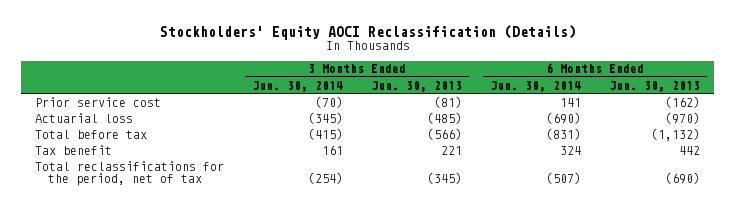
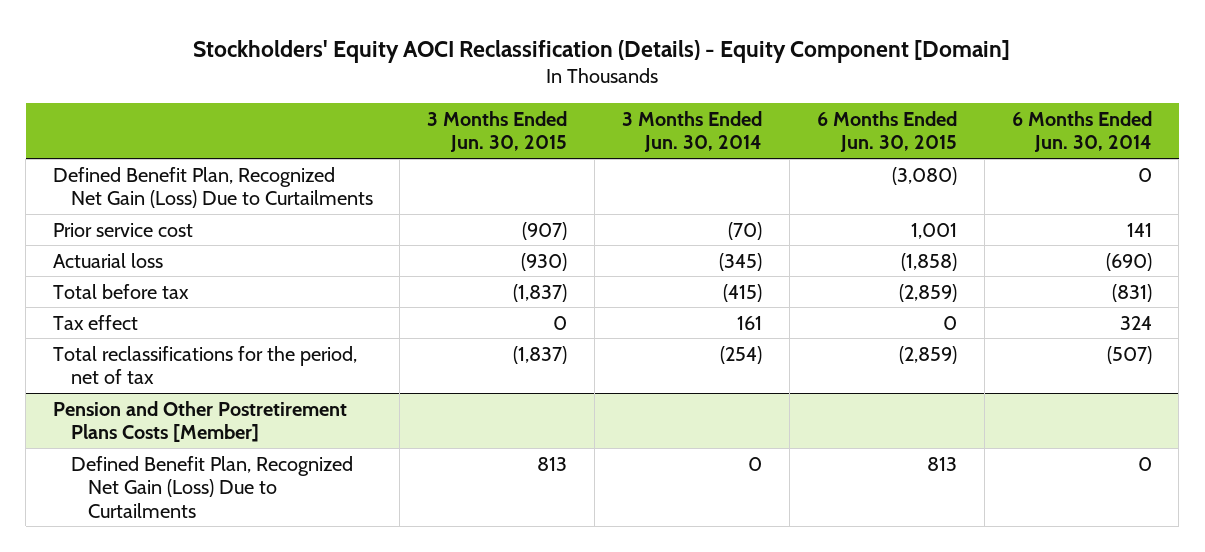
[159,24,576,40] Stockholders' Equity AOCI Reclassification (Details) -> [193,39,1011,63] Stockholders' Equity AOCI Reclassification (Details) - Equity Component [Domain]
[371,80,463,92] Jun. 30, 2013 -> none
[609,80,701,92] Jun. 30, 2013 -> none
none -> [427,110,568,153] 3 Months Ended Jun. 30, 2015
none -> [816,110,957,153] 6 Months Ended Jun. 30, 2015
none -> [52,166,373,209] Defined Benefit Plan, Recognized Net Gain (Loss) Due to Curtailments
[34,144,112,155] Tax benefit -> [52,314,138,330] Tax effect
none -> [52,400,347,443] Pension and Other Postretirement Plans Costs [Member]
none -> [70,455,353,518] Defined Benefit Plan, Recognized Net Gain (Loss) Due to Curtailments

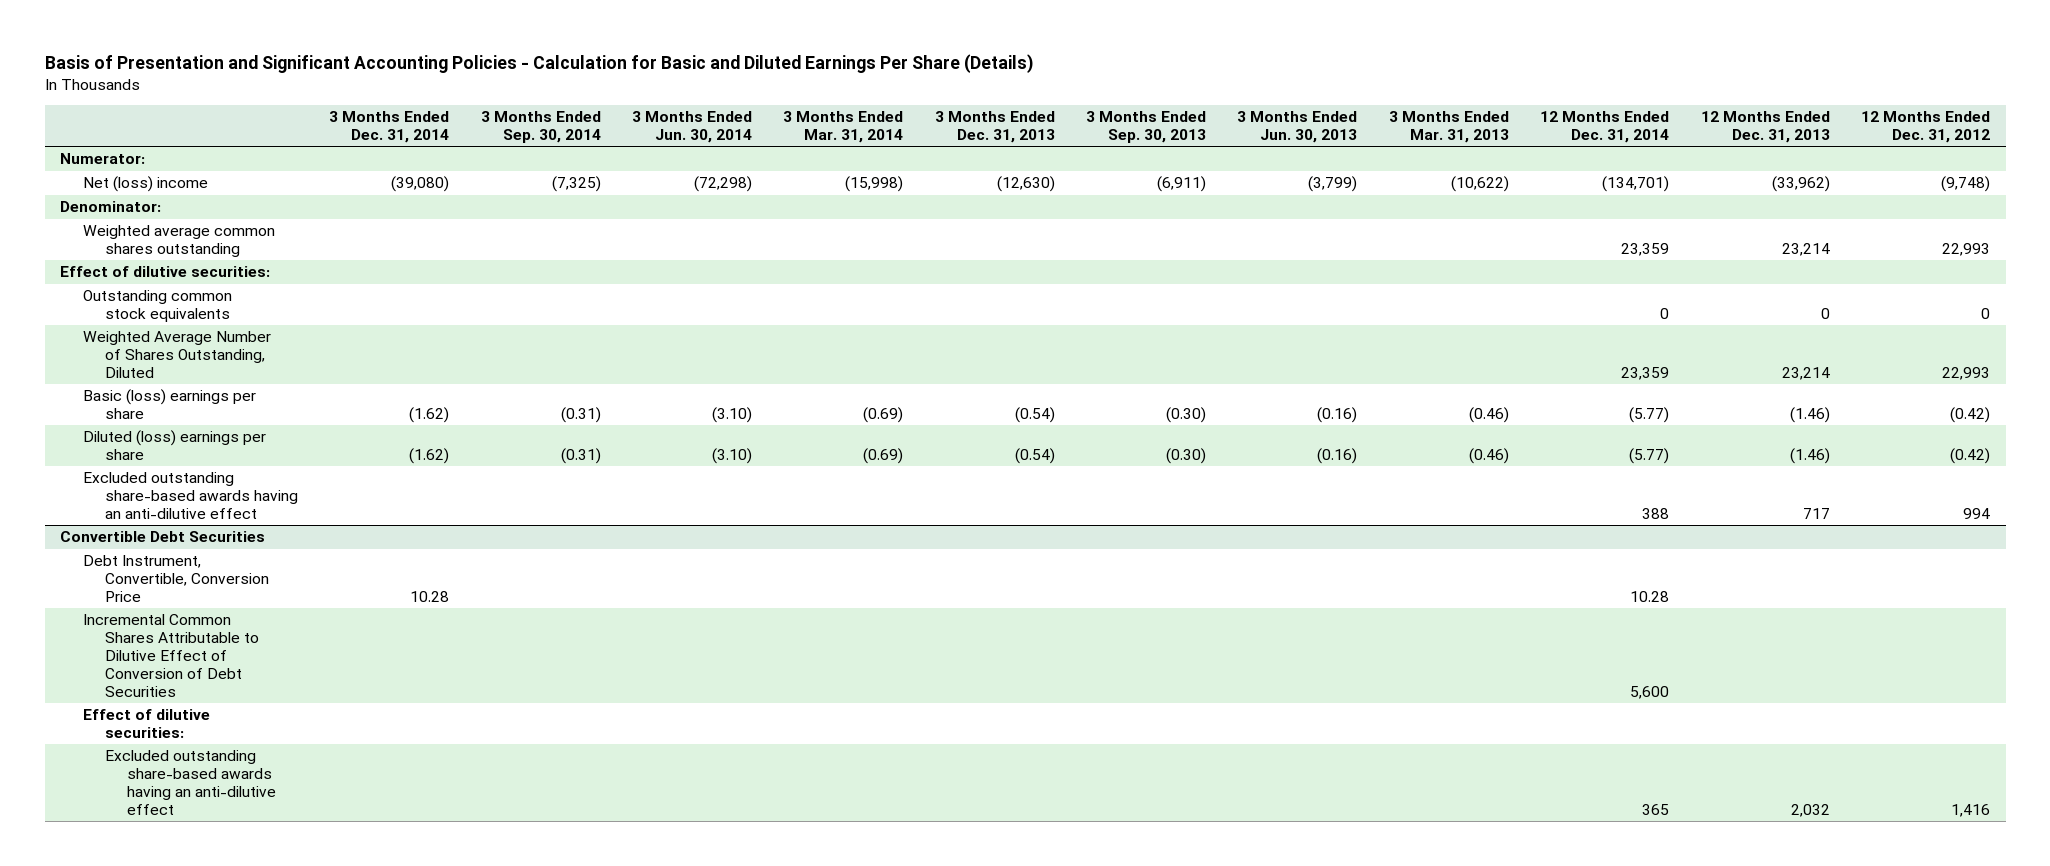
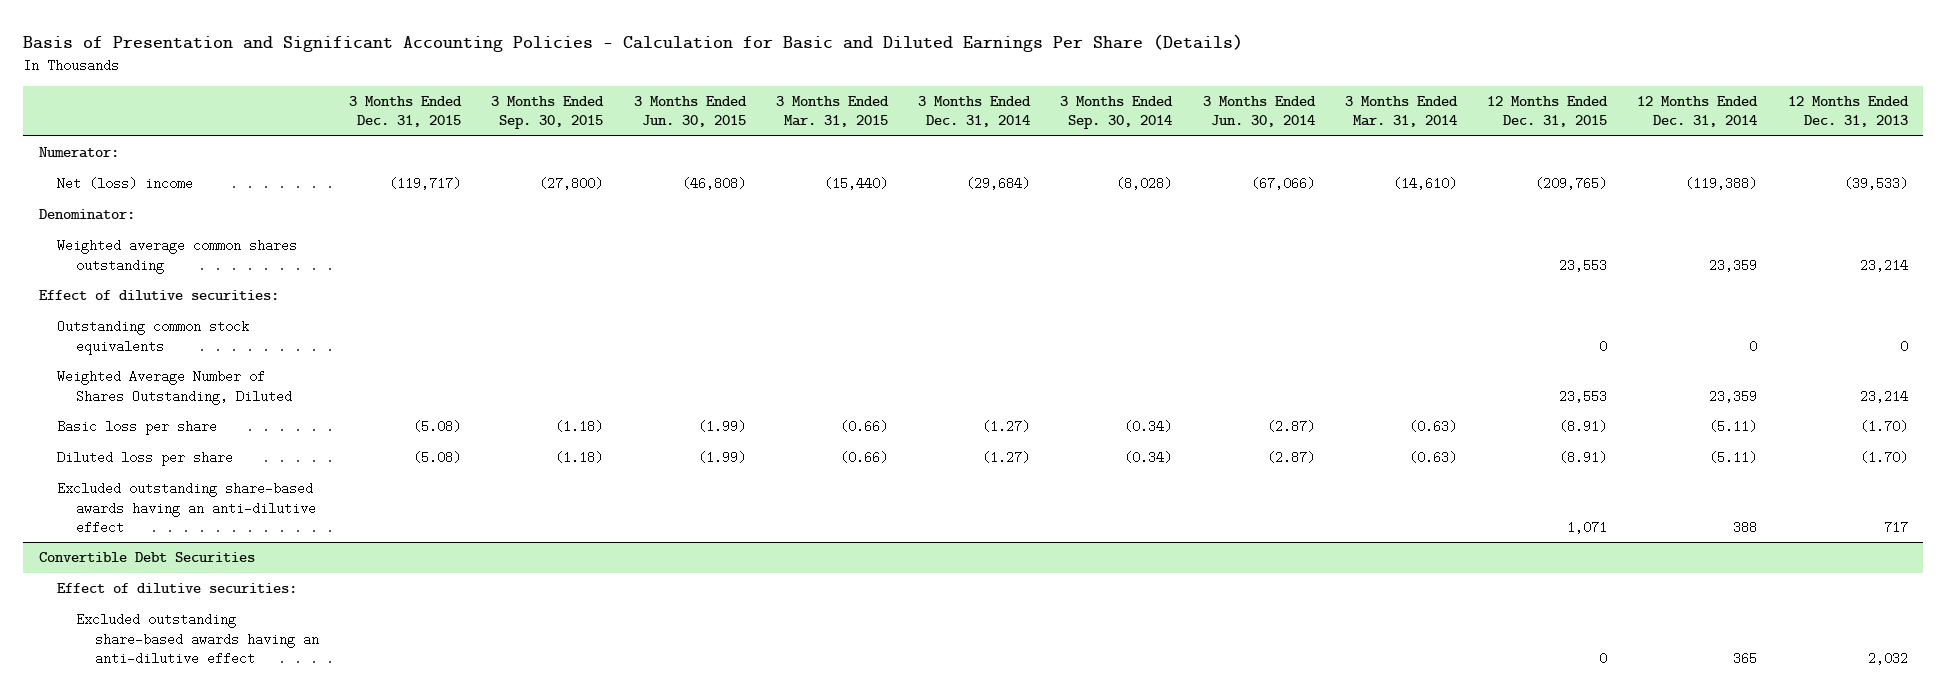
[934,111,1055,144] 3 Months Ended Dec. 31, 2013 -> none
[1086,111,1207,144] 3 Months Ended Sep. 30, 2013 -> none
[1237,111,1358,144] 3 Months Ended Jun. 30, 2013 -> none
[1388,111,1509,144] 3 Months Ended Mar. 31, 2013 -> none
[1860,111,1990,144] 12 Months Ended Dec. 31, 2012 -> none
none -> [349,95,463,128] 3 Months Ended Dec. 31, 2015
none -> [491,95,605,130] 3 Months Ended Sep. 30, 2015
none -> [633,95,747,128] 3 Months Ended Jun. 30, 2015
none -> [775,95,889,128] 3 Months Ended Mar. 31, 2015
none -> [1487,95,1609,128] 12 Months Ended Dec. 31, 2015
[391,176,450,193] (39,080) -> [966,177,1031,191] (29,684)
[551,176,601,193] (7,325) -> [1116,177,1173,191] (8,028)
[694,176,753,193] (72,298) -> [1250,177,1315,191] (67,066)
[845,176,904,193] (15,998) -> [1392,177,1457,191] (14,610)
[1602,176,1670,193] (134,701) -> [1685,177,1758,191] (119,388)
[1771,176,1830,193] (33,962) -> [1843,177,1908,191] (39,533)
[82,389,256,420] Basic (loss) earnings per share -> [57,420,218,436] Basic loss per share
[409,407,450,424] (1.62) -> [982,420,1031,434] (1.27)
[560,407,601,424] (0.31) -> [1124,420,1173,434] (0.34)
[712,407,753,424] (3.10) -> [1266,420,1315,434] (2.87)
[863,407,904,424] (0.69) -> [1408,420,1457,434] (0.63)
[1629,407,1670,424] (5.77) -> [1709,420,1758,434] (5.11)
[1789,407,1830,424] (1.46) -> [1859,420,1908,434] (1.70)
[82,430,266,461] Diluted (loss) earnings per share -> [57,451,234,467] Diluted loss per share
[409,448,450,465] (1.62) -> [982,451,1031,465] (1.27)
[560,448,601,465] (0.31) -> [1124,451,1173,465] (0.34)
[712,448,753,465] (3.10) -> [1266,451,1315,465] (2.87)
[863,448,904,465] (0.69) -> [1408,451,1457,465] (0.63)
[1629,448,1670,465] (5.77) -> [1709,451,1758,465] (5.11)
[1789,448,1830,465] (1.46) -> [1859,451,1908,465] (1.70)
[82,555,270,603] Debt Instrument, Convertible, Conversion Price -> none
[82,614,260,697] Incremental Common Shares Attributable to Dilutive Effect of Conversion of Debt Securities -> none

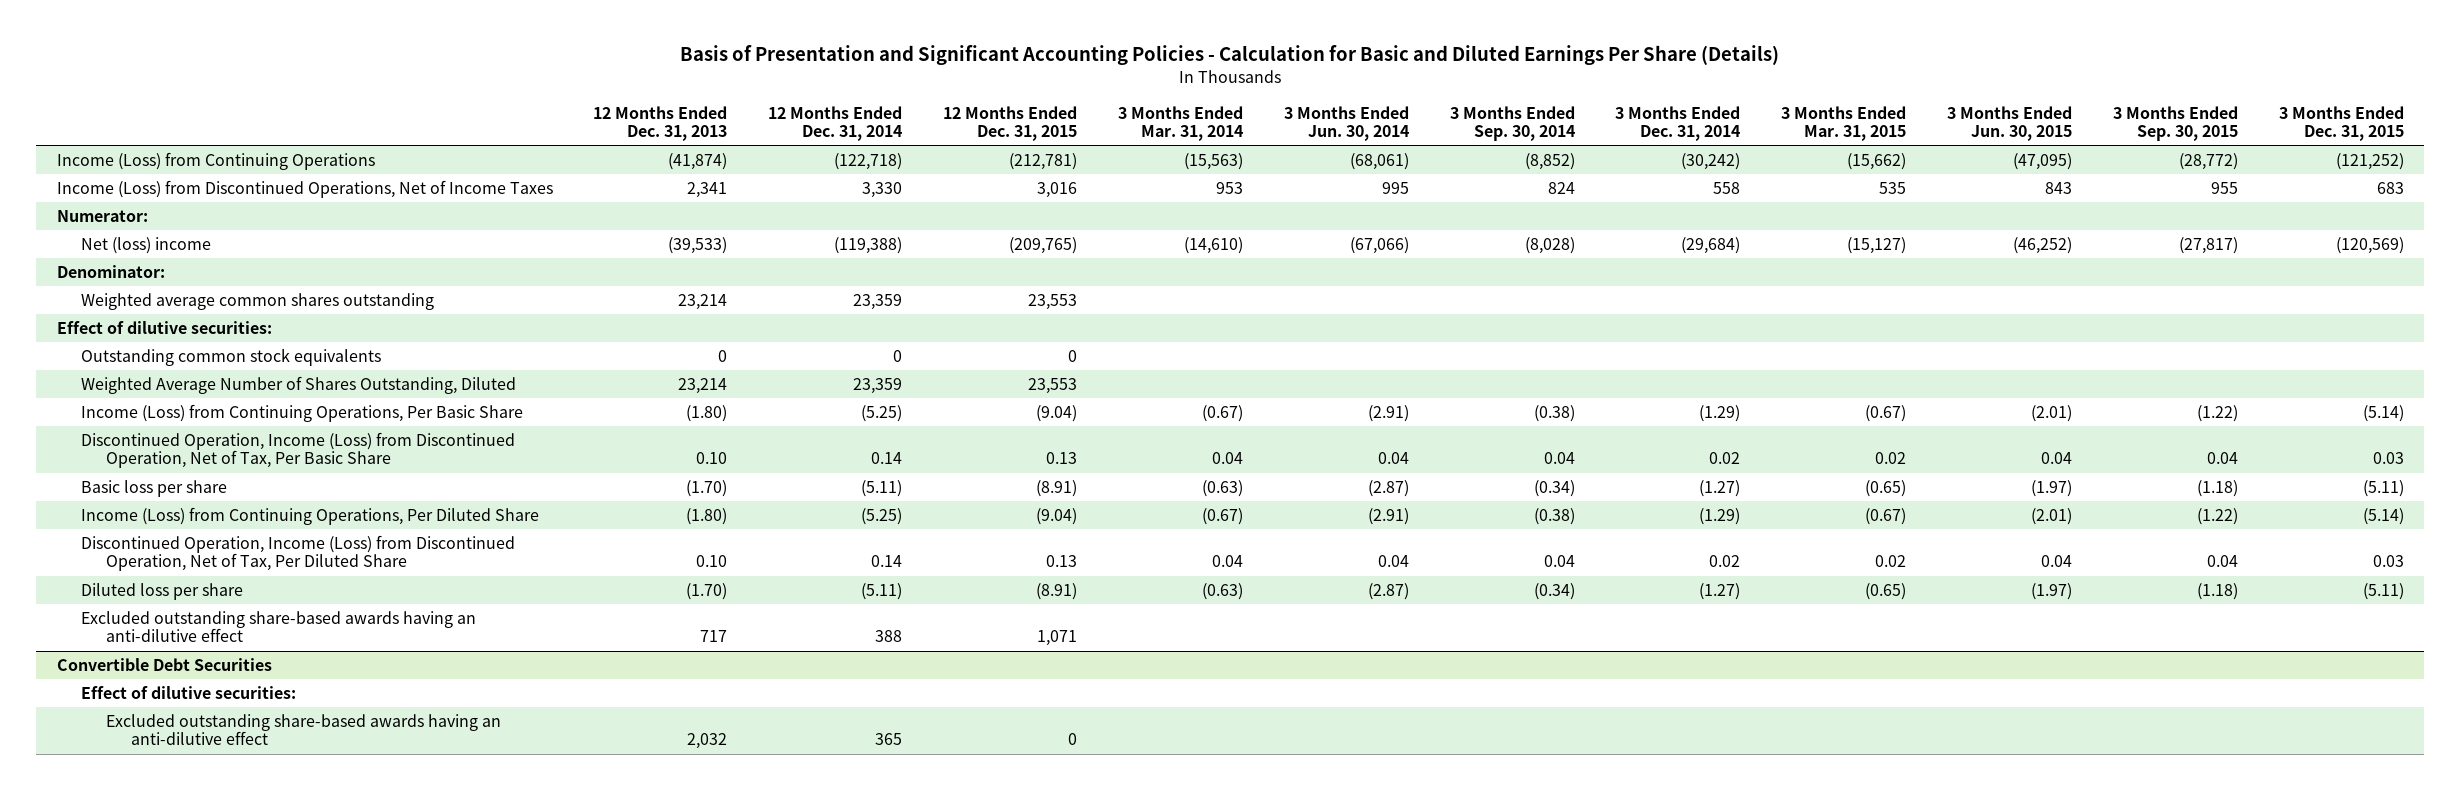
none -> [56,151,375,170] Income (Loss) from Continuing Operations
none -> [56,179,553,198] Income (Loss) from Discontinued Operations, Net of Income Taxes
[389,177,462,191] (119,717) -> [2335,236,2404,254] (120,569)
[539,177,604,191] (27,800) -> [2178,236,2238,254] (27,817)
[681,177,746,191] (46,808) -> [2012,236,2072,254] (46,252)
[823,177,888,191] (15,440) -> [1847,236,1907,254] (15,127)
none -> [81,403,524,422] Income (Loss) from Continuing Operations, Per Basic Share
none -> [81,431,516,469] Discontinued Operation, Income (Loss) from Discontinued Operation, Net of Tax, Per Basic Share
[413,420,462,434] (5.08) -> [2362,479,2404,497] (5.11)
[697,420,746,434] (1.99) -> [2030,479,2072,497] (1.97)
[839,420,888,434] (0.66) -> [1865,479,1907,497] (0.65)
none -> [81,506,540,525] Income (Loss) from Continuing Operations, Per Diluted Share
none -> [81,534,516,572] Discontinued Operation, Income (Loss) from Discontinued Operation, Net of Tax, Per Diluted Share
[413,451,462,465] (5.08) -> [2362,582,2404,600] (5.11)
[697,451,746,465] (1.99) -> [2030,582,2072,600] (1.97)
[839,451,888,465] (0.66) -> [1865,582,1907,600] (0.65)

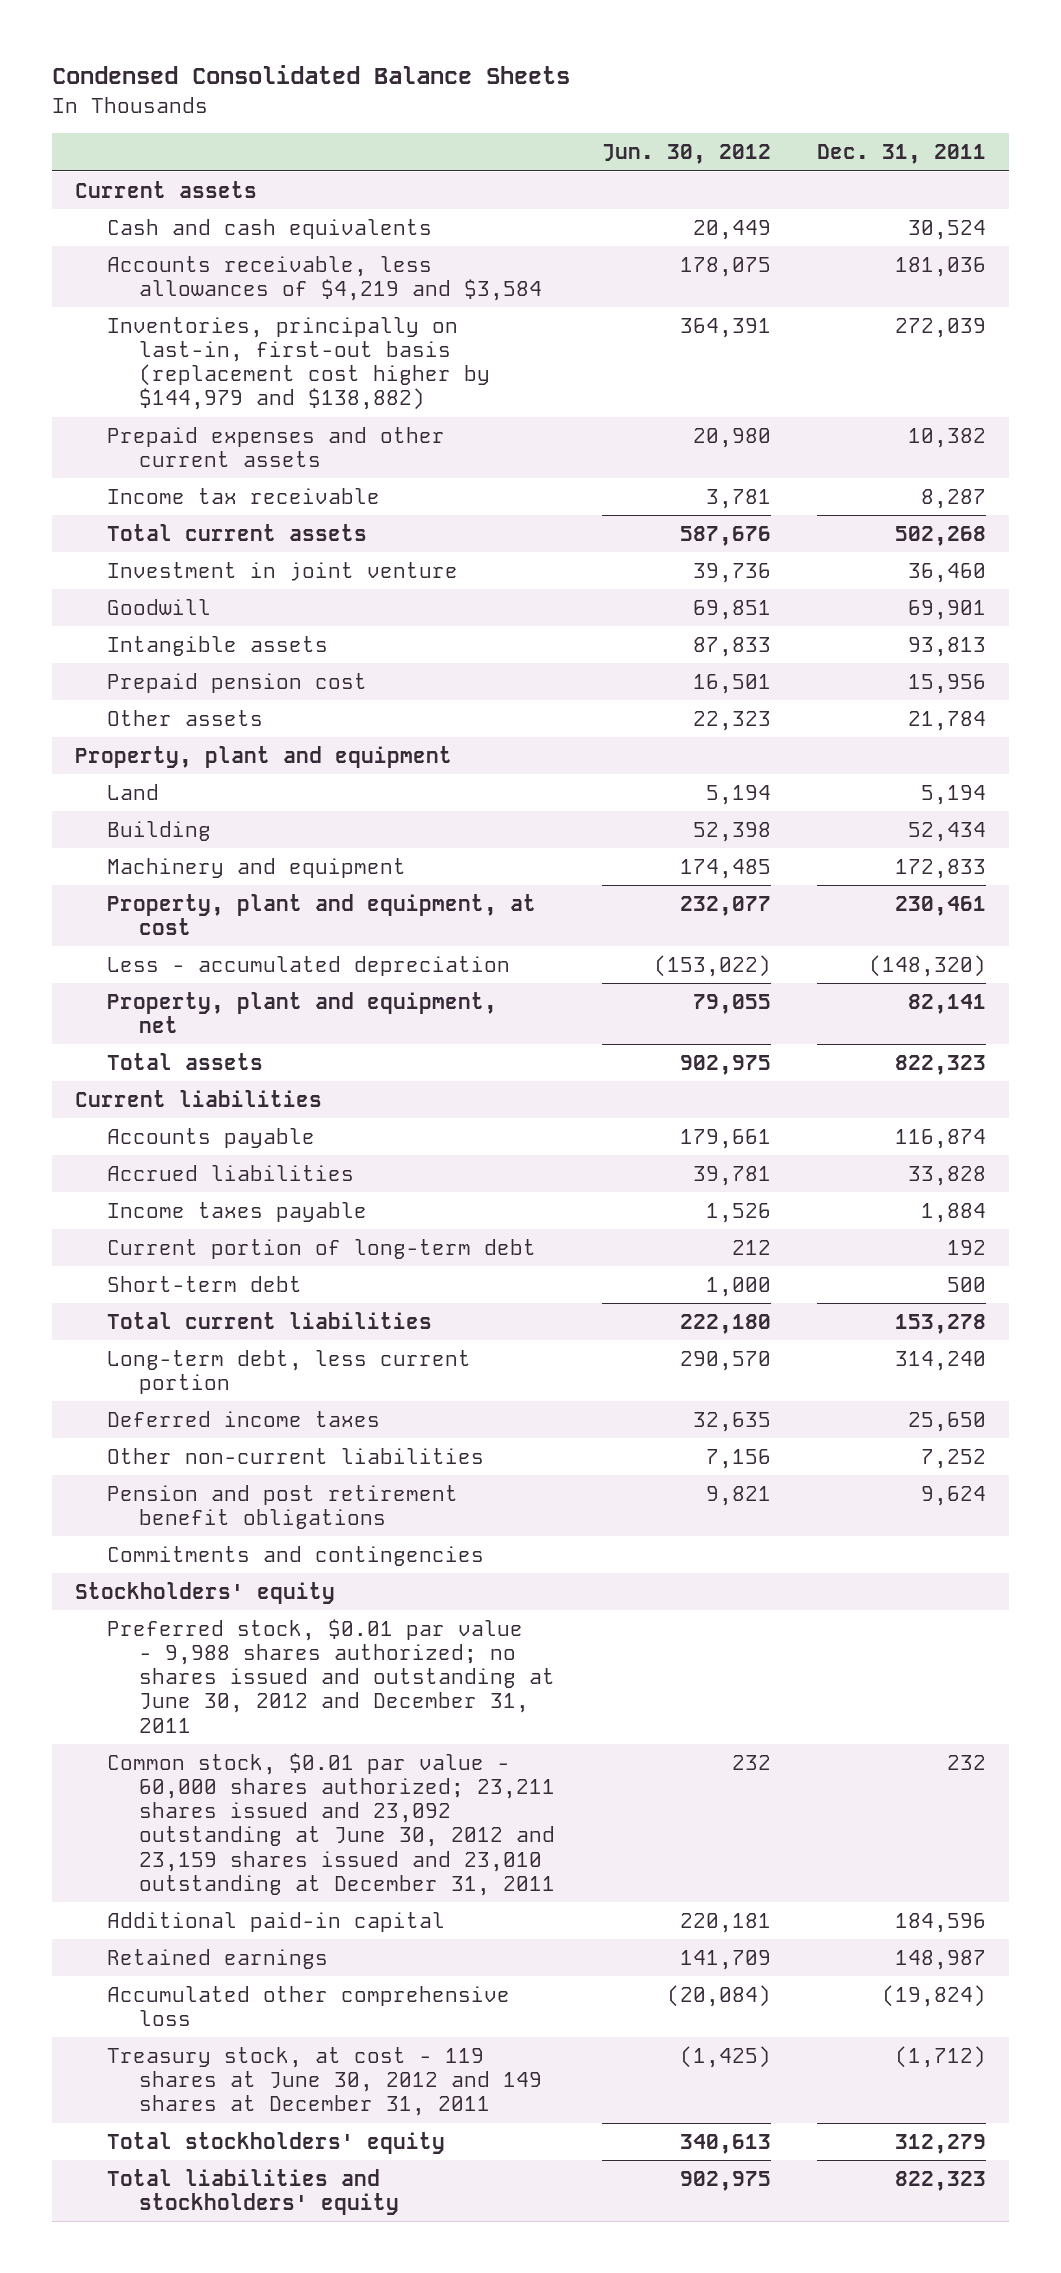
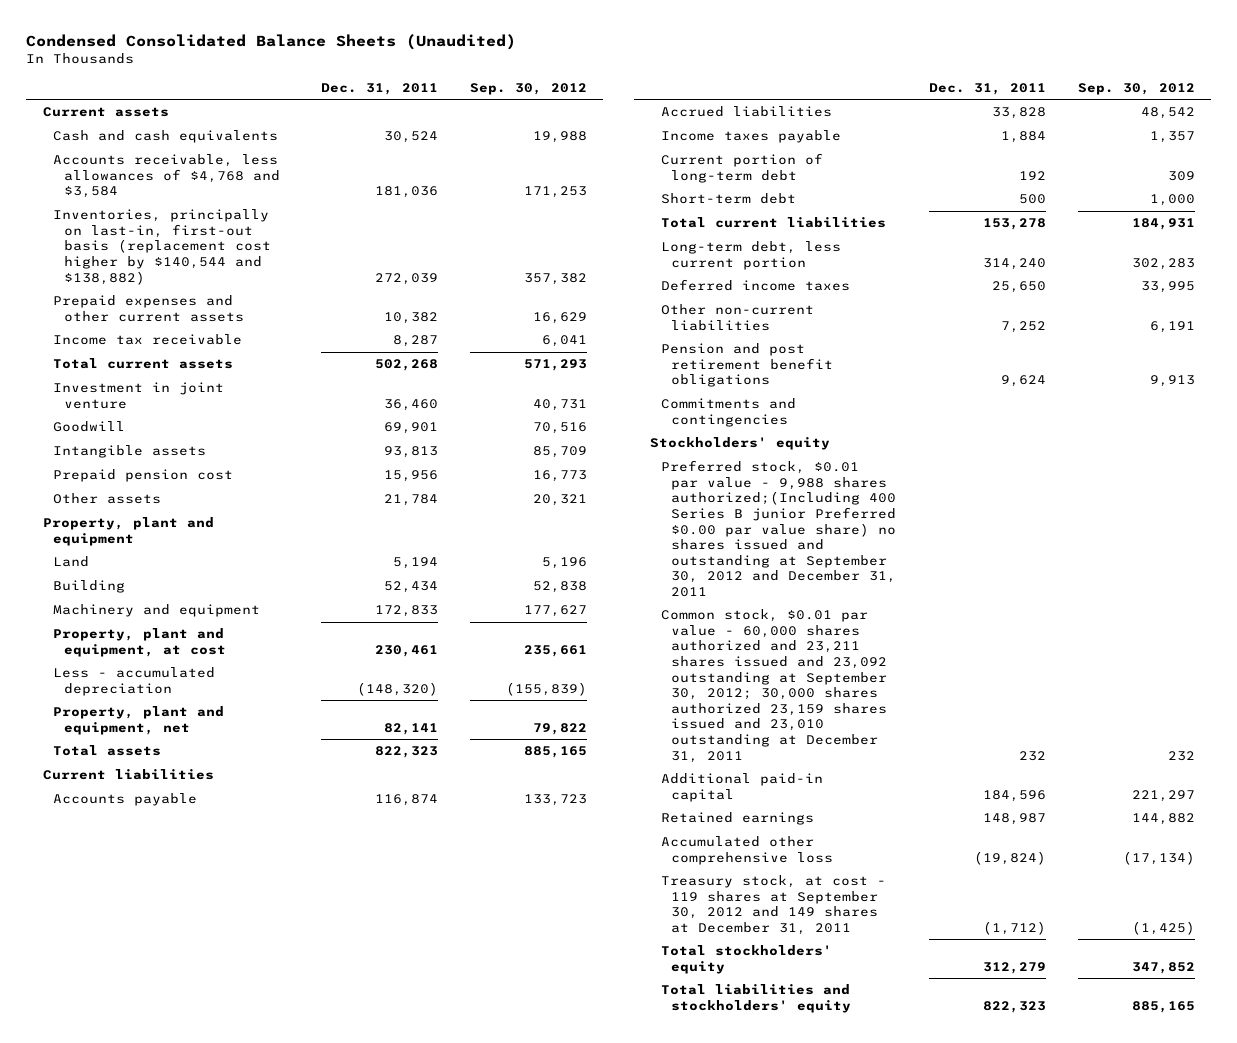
[51,65,570,85] Condensed Consolidated Balance Sheets -> [26,33,517,50] Condensed Consolidated Balance Sheets (Unaudited)
[601,144,771,165] Jun. 30, 2012 -> none
none -> [469,82,587,95] Sep. 30, 2012
[107,255,543,302] Accounts receivable, less allowances of $4,219 and $3,584 -> [53,154,280,199] Accounts receivable, less allowances of $4,768 and $3,584
[107,316,491,411] Inventories, principally on last-in, first-out basis (replacement cost higher by $144,979 and $138,882) -> [53,209,271,285] Inventories, principally on last-in, first-out basis (replacement cost higher by $140,544 and $138,882)
[107,1618,556,1733] Preferred stock, $0.01 par value - 9,988 shares authorized; no shares issued and outstanding at June 30, 2012 and December 31, 2011 -> [660,460,897,597] Preferred stock, $0.01 par value - 9,988 shares authorized;(Including 400 Series B junior Preferred $0.00 par value share) no shares issued and outstanding at September 30, 2012 and December 31, 2011
[107,1752,556,1896] Common stock, $0.01 par value - 60,000 shares authorized; 23,211 shares issued and 23,092 outstanding at June 30, 2012 and 23,159 shares issued and 23,010 outstanding at December 31, 2011 -> [660,609,888,763] Common stock, $0.01 par value - 60,000 shares authorized and 23,211 shares issued and 23,092 outstanding at September 30, 2012; 30,000 shares authorized 23,159 shares issued and 23,010 outstanding at December 31, 2011
[107,2046,543,2117] Treasury stock, at cost - 119 shares at June 30, 2012 and 149 shares at December 31, 2011 -> [660,875,886,935] Treasury stock, at cost - 119 shares at September 30, 2012 and 149 shares at December 31, 2011

